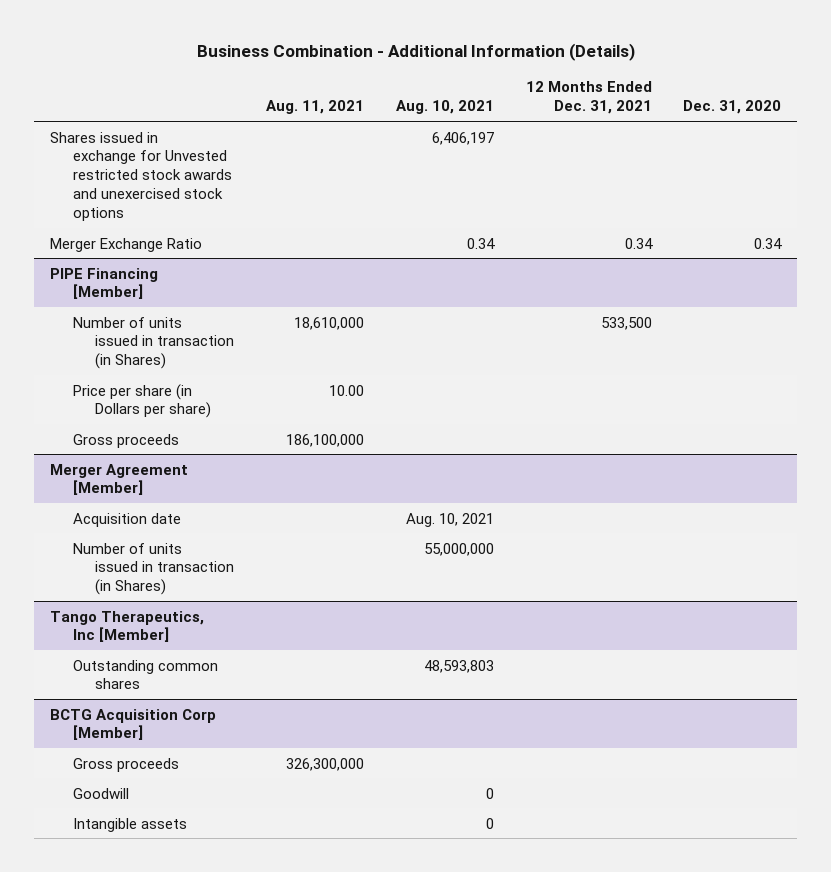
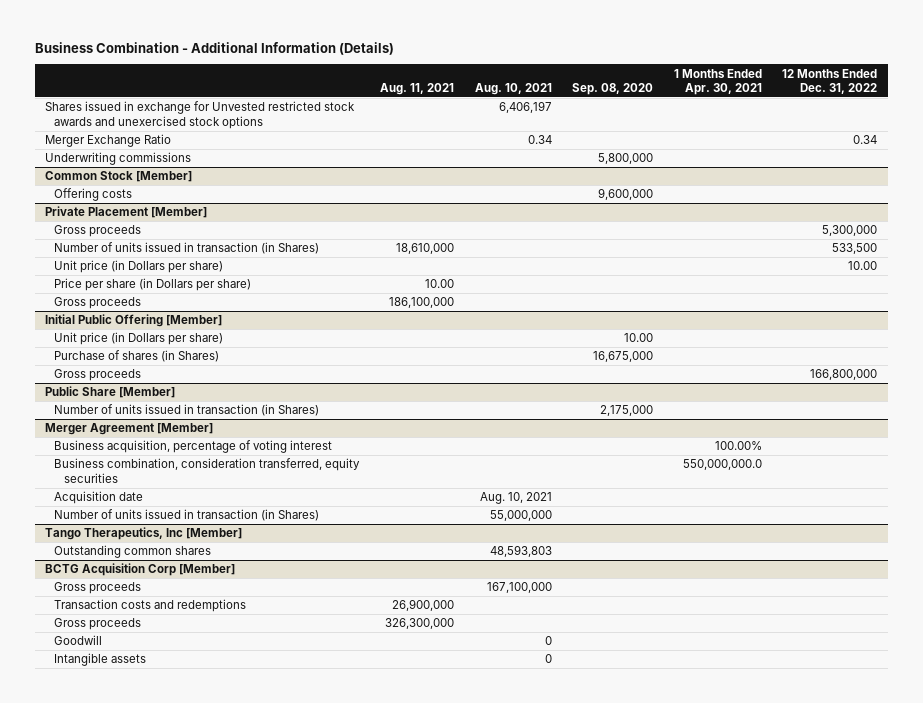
[525,81,652,115] 12 Months Ended Dec. 31, 2021 -> none
[683,100,782,115] Dec. 31, 2020 -> none
none -> [572,83,654,96] Sep. 08, 2020
none -> [673,68,762,96] 1 Months Ended Apr. 30, 2021
none -> [782,68,878,95] 12 Months Ended Dec. 31, 2022
none -> [45,152,192,166] Underwriting commissions
none -> [45,171,193,183] Common Stock [Member]
none -> [54,188,133,202] Offering costs
[49,267,158,300] PIPE Financing [Member] -> [45,206,208,219] Private Placement [Member]
none -> [54,225,142,238] Gross proceeds
none -> [54,260,224,274] Unit price (in Dollars per share)
none -> [45,314,223,328] Initial Public Offering [Member]
none -> [54,332,224,346] Unit price (in Dollars per share)
none -> [54,350,220,363] Purchase of shares (in Shares)
none -> [54,369,142,382] Gross proceeds
none -> [45,386,176,399] Public Share [Member]
none -> [54,404,320,417] Number of units issued in transaction (in Shares)
none -> [54,440,333,454] Business acquisition, percentage of voting interest
none -> [54,458,361,483] Business combination, consideration transferred, equity securities
none -> [54,582,142,595] Gross proceeds
none -> [54,599,247,613] Transaction costs and redemptions

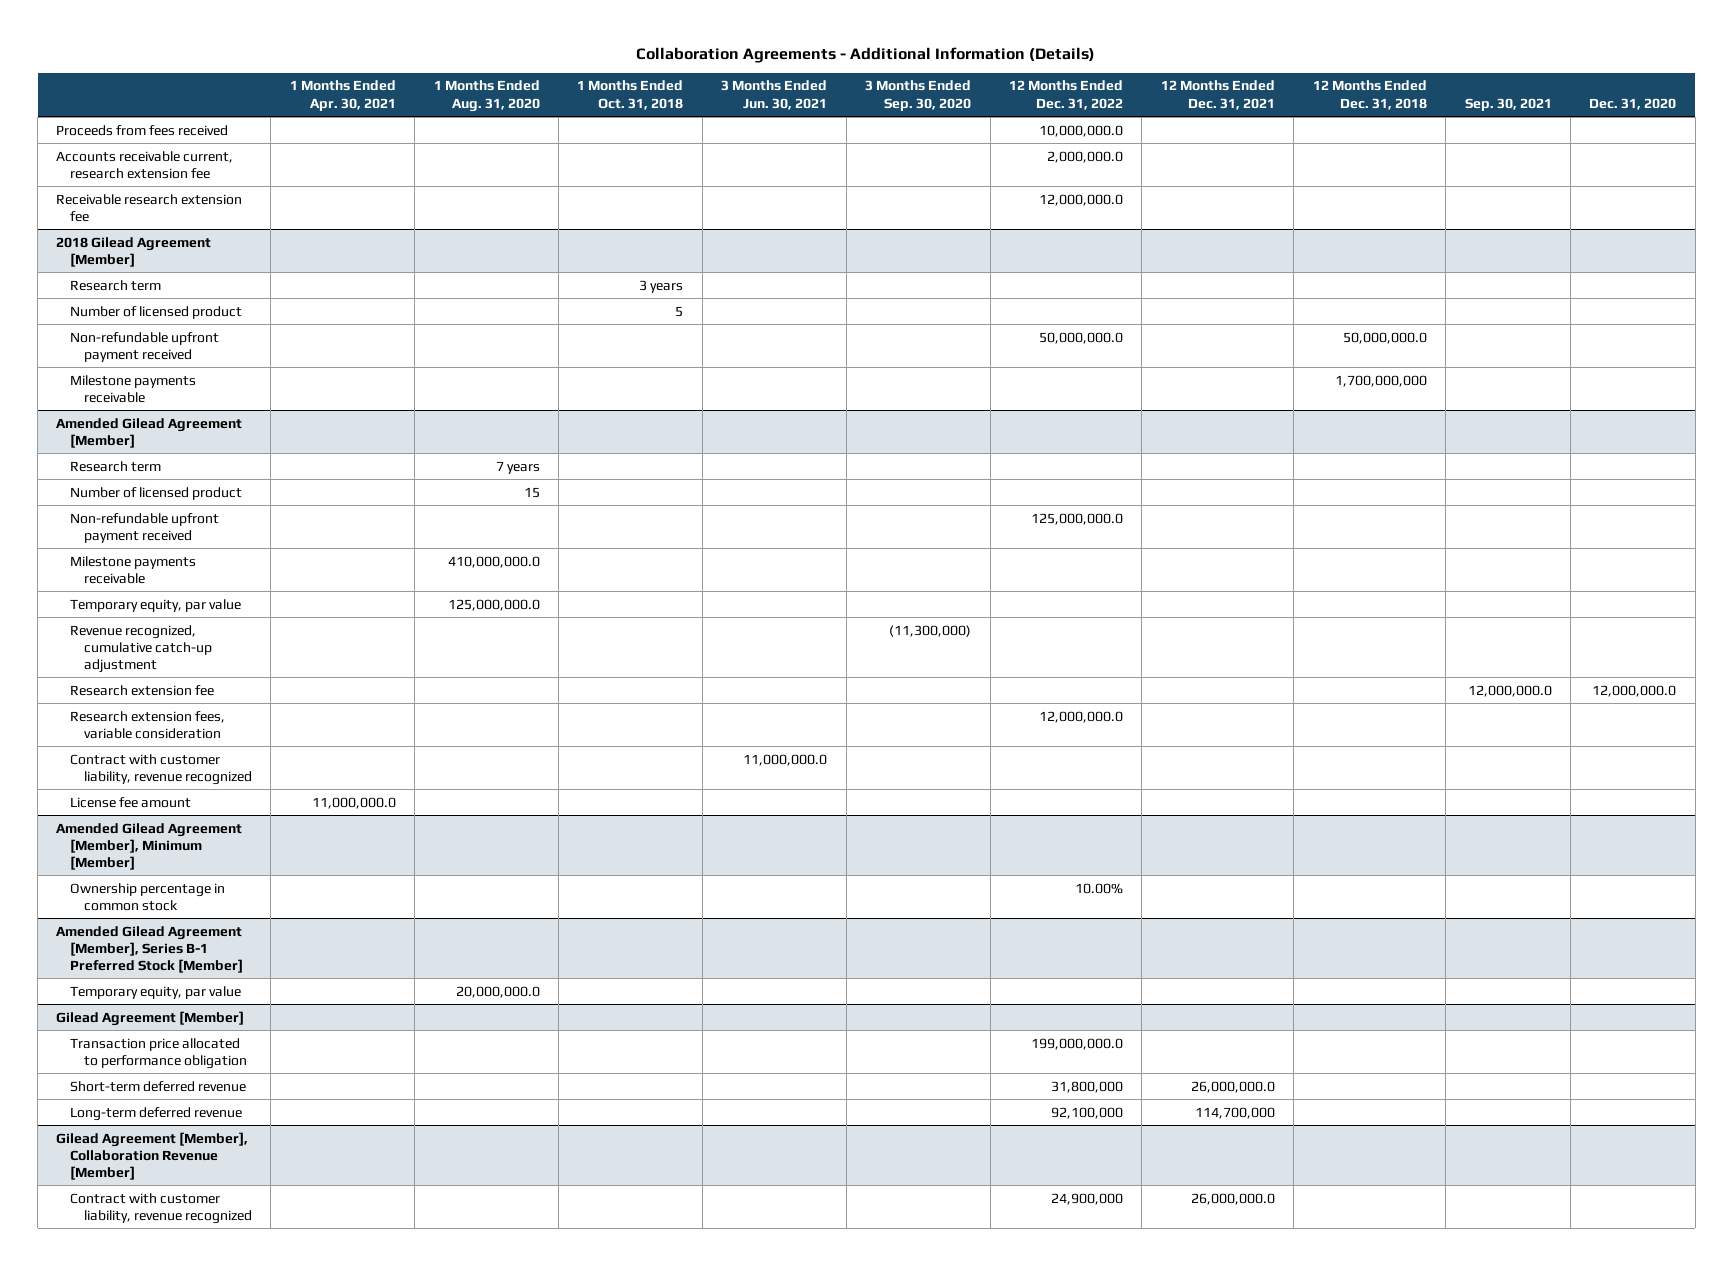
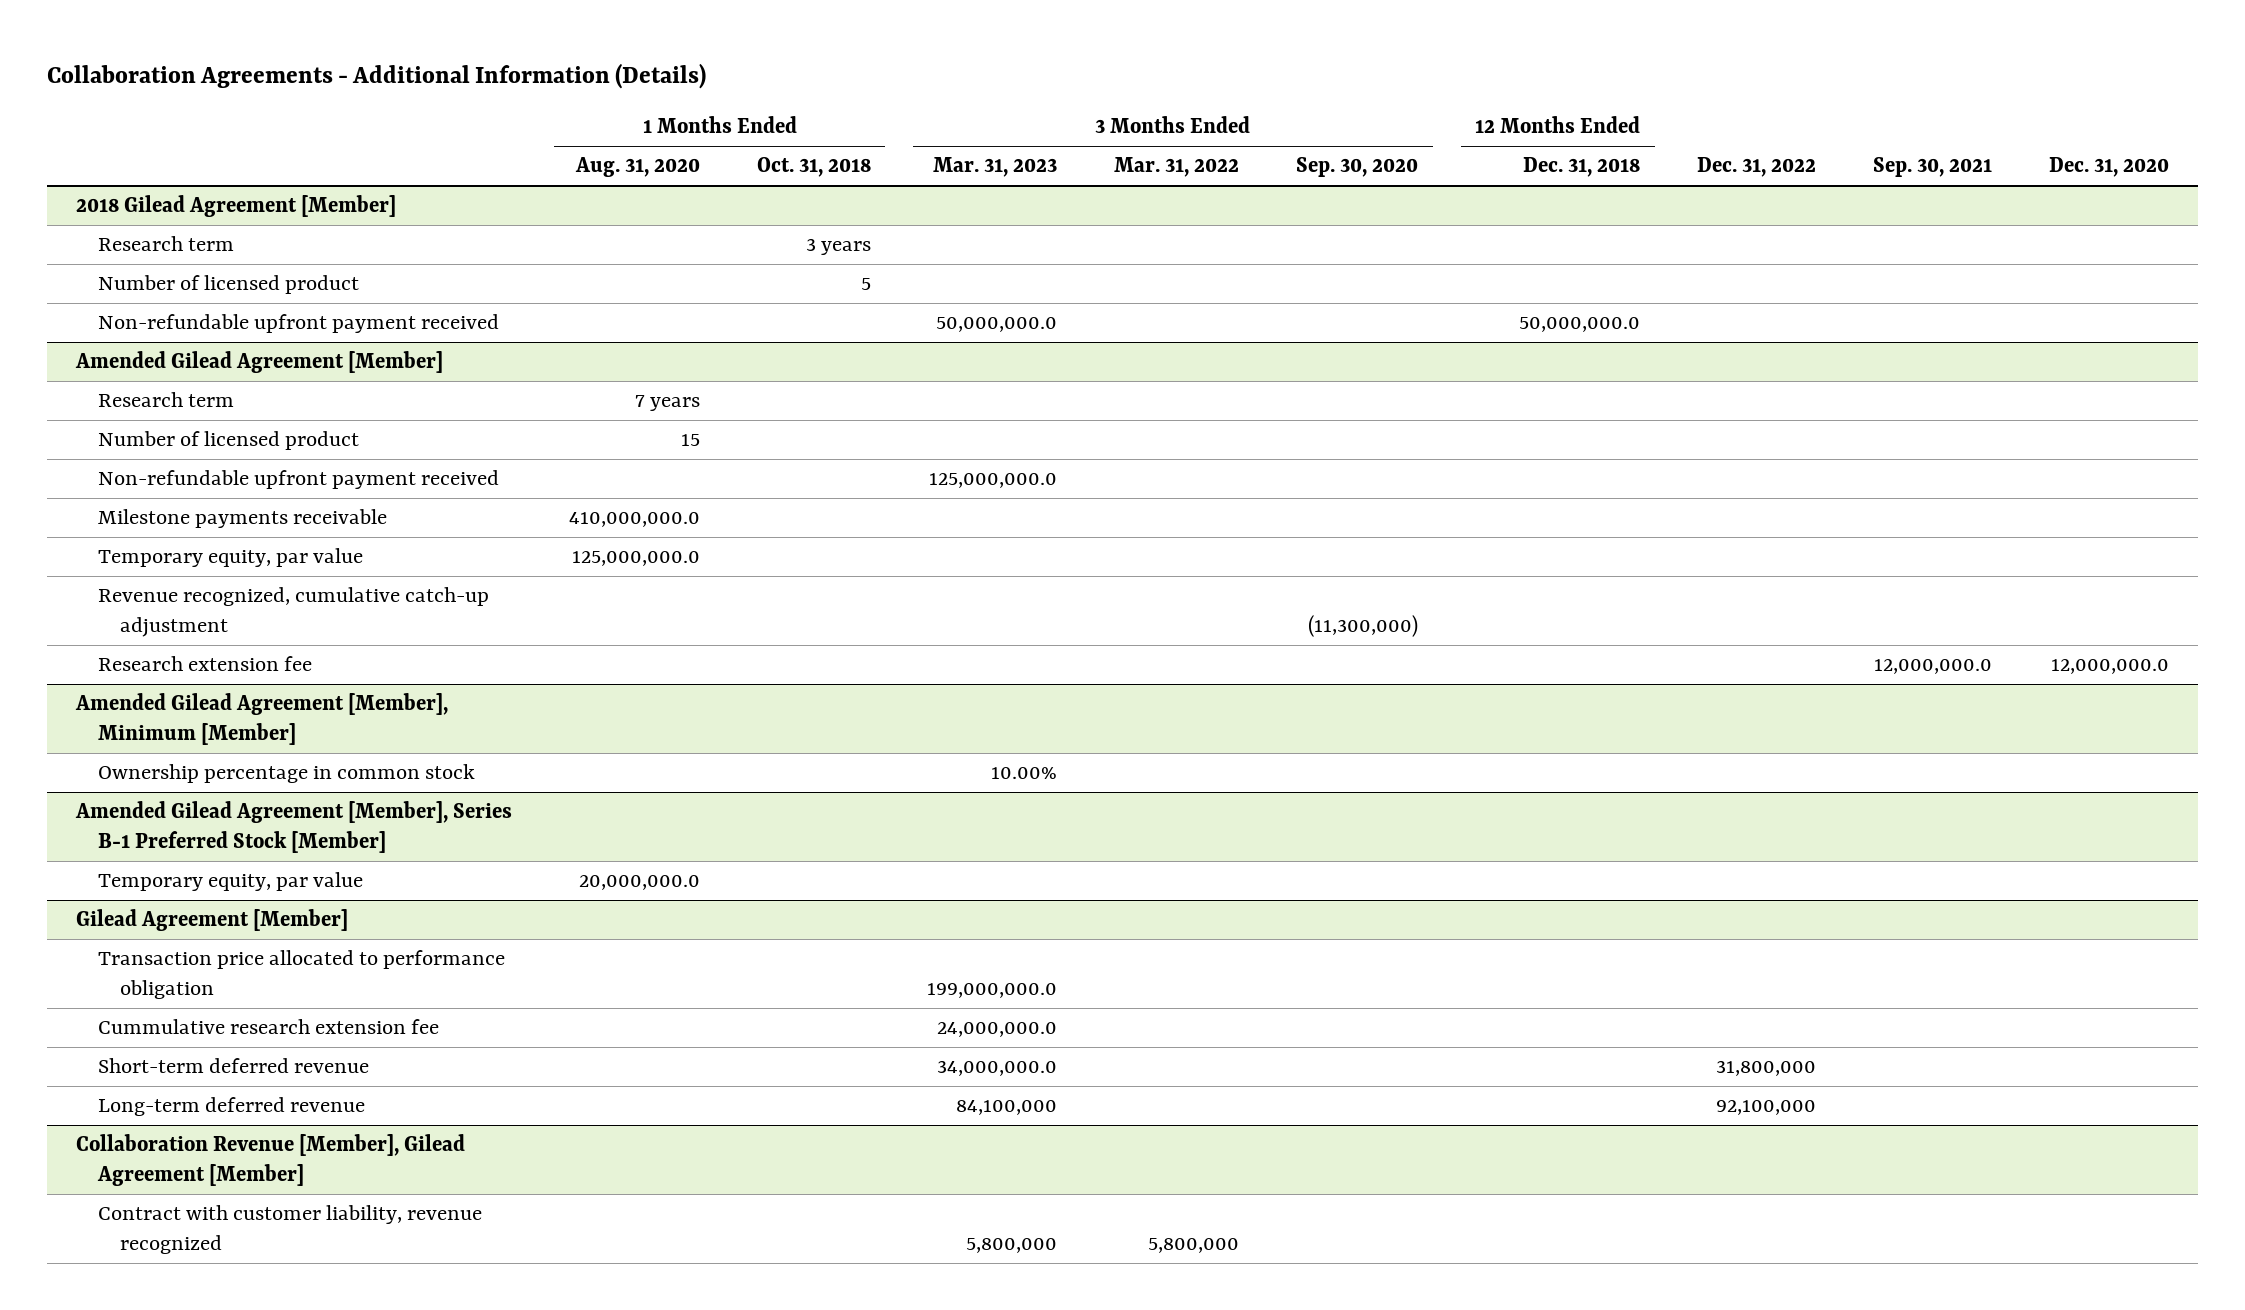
[289,80,396,111] 1 Months Ended Apr. 30, 2021 -> none
[721,80,828,110] 3 Months Ended Jun. 30, 2021 -> none
[1008,80,1123,110] 12 Months Ended Dec. 31, 2022 -> none
[1160,80,1275,110] 12 Months Ended Dec. 31, 2021 -> none
none -> [933,157,1058,178] Mar. 31, 2023
none -> [1114,157,1240,178] Mar. 31, 2022
none -> [1697,157,1817,178] Dec. 31, 2022
[56,124,229,136] Proceeds from fees received -> none
[56,150,234,179] Accounts receivable current, research extension fee -> none
[56,193,243,222] Receivable research extension fee -> none
[70,374,197,403] Milestone payments receivable -> none
[70,710,226,739] Research extension fees, variable consideration -> none
[70,753,252,785] Contract with customer liability, revenue recognized -> none
[70,796,192,808] License fee amount -> none
none -> [97,1019,439,1035] Cummulative research extension fee
[56,1131,249,1180] Gilead Agreement [Member], Collaboration Revenue [Member] -> [75,1134,465,1187] Collaboration Revenue [Member], Gilead Agreement [Member]

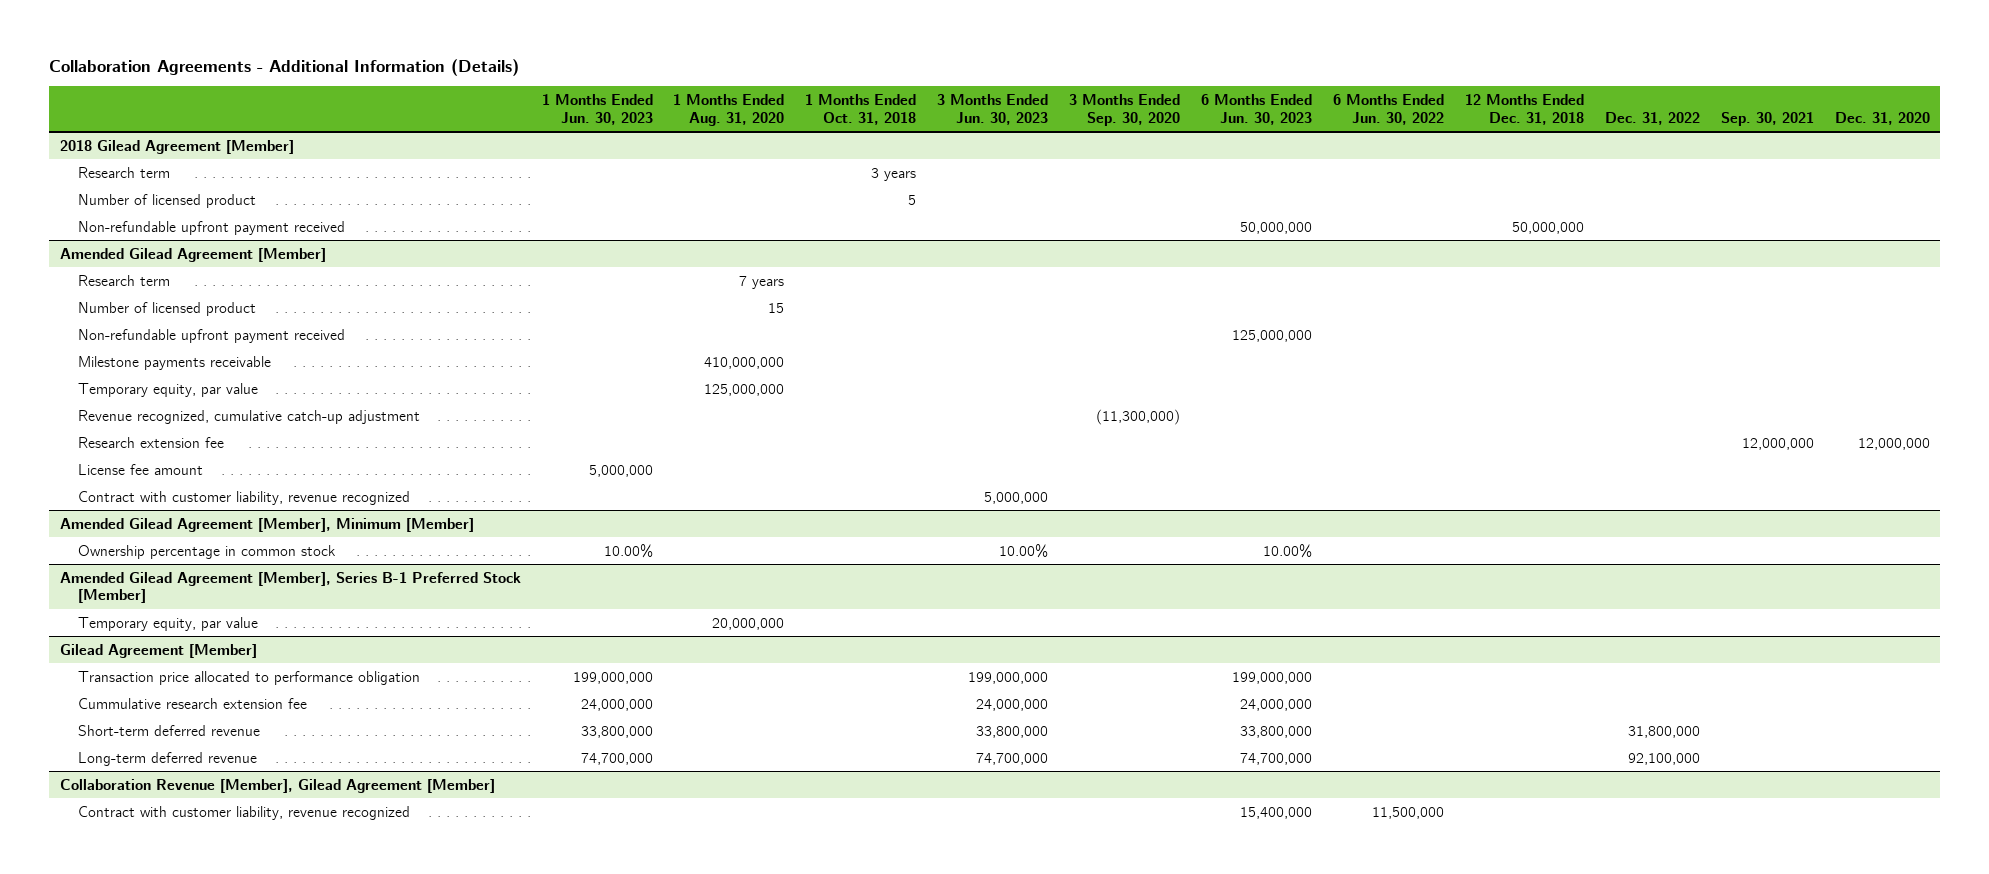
[933,157,1058,178] Mar. 31, 2023 -> none
[1114,157,1240,178] Mar. 31, 2022 -> none
none -> [541,93,653,125] 1 Months Ended Jun. 30, 2023
none -> [937,93,1049,125] 3 Months Ended Jun. 30, 2023
none -> [1201,93,1313,125] 6 Months Ended Jun. 30, 2023
none -> [1333,93,1445,125] 6 Months Ended Jun. 30, 2022
[1519,317,1641,333] 50,000,000.0 -> [1511,221,1584,234] 50,000,000
[568,512,700,528] 410,000,000.0 -> [704,356,785,369] 410,000,000
[571,551,700,567] 125,000,000.0 -> [704,383,785,396] 125,000,000
[1874,659,1993,675] 12,000,000.0 -> [1741,437,1814,450] 12,000,000
[2051,659,2170,675] 12,000,000.0 -> [1857,437,1930,450] 12,000,000
none -> [78,463,204,475] License fee amount
none -> [78,490,411,505] Contract with customer liability, revenue recognized
[578,875,700,891] 20,000,000.0 -> [712,617,785,630] 20,000,000

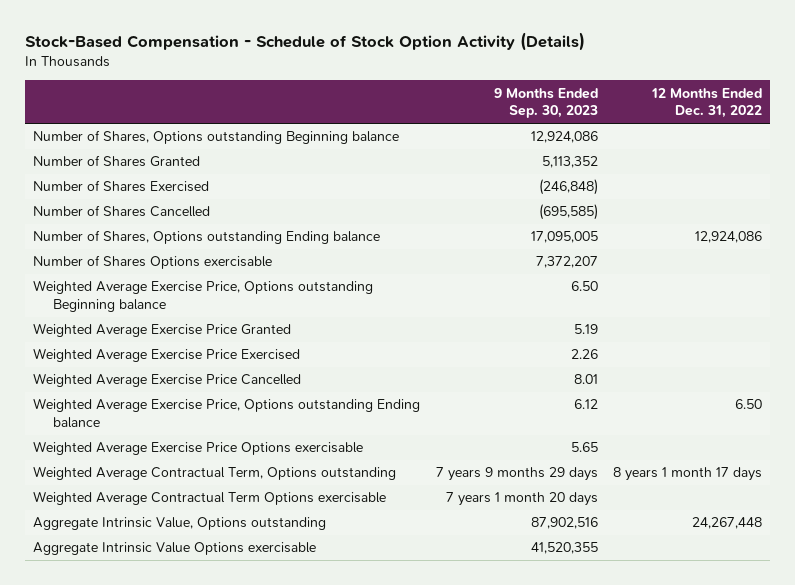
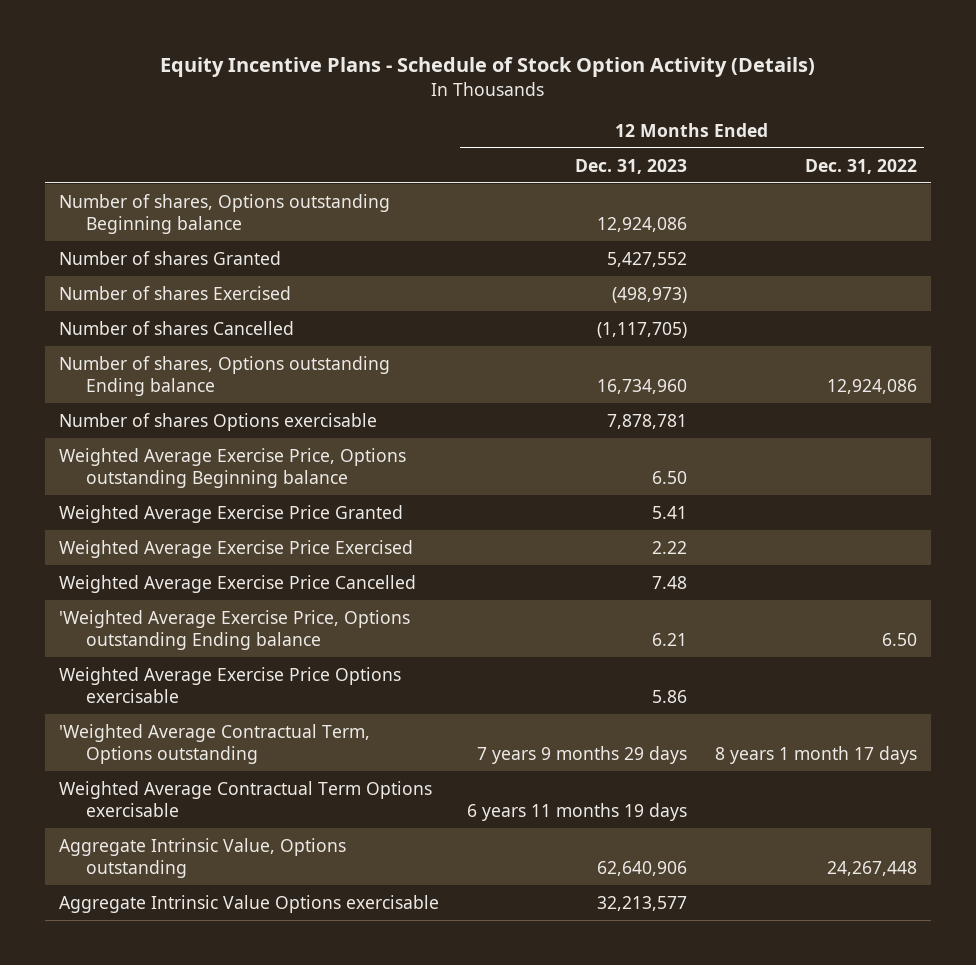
[24,31,585,51] Stock-Based Compensation - Schedule of Stock Option Activity (Details) -> [159,56,815,77] Equity Incentive Plans - Schedule of Stock Option Activity (Details)
[493,87,598,119] 9 Months Ended Sep. 30, 2023 -> none
none -> [574,158,687,174] Dec. 31, 2023
[32,130,399,145] Number of Shares, Options outstanding Beginning balance -> [58,193,390,235] Number of shares, Options outstanding Beginning balance
[32,155,200,168] Number of Shares Granted -> [58,250,281,265] Number of shares Granted
[32,180,209,193] Number of Shares Exercised -> [58,285,291,300] Number of shares Exercised
[32,205,210,218] Number of Shares Cancelled -> [58,320,294,335] Number of shares Cancelled
[32,230,380,245] Number of Shares, Options outstanding Ending balance -> [58,355,390,397] Number of shares, Options outstanding Ending balance
[32,255,272,270] Number of Shares Options exercisable -> [58,412,377,431] Number of shares Options exercisable
[32,398,420,429] Weighted Average Exercise Price, Options outstanding Ending balance -> [58,609,410,651] 'Weighted Average Exercise Price, Options outstanding Ending balance
[32,466,396,481] Weighted Average Contractual Term, Options outstanding -> [58,723,370,765] 'Weighted Average Contractual Term, Options outstanding

